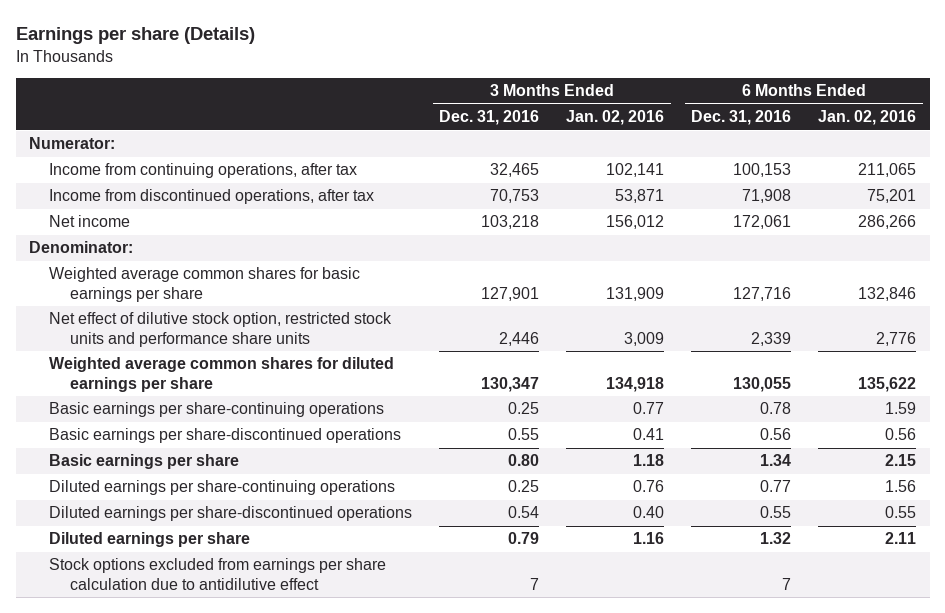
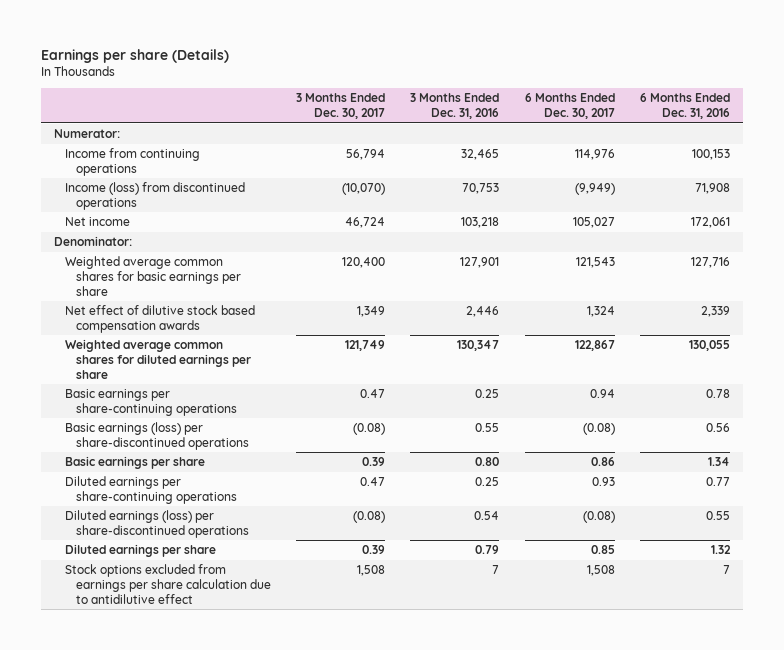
[566,110,665,126] Jan. 02, 2016 -> none
[818,110,917,126] Jan. 02, 2016 -> none
none -> [295,93,385,120] 3 Months Ended Dec. 30, 2017
none -> [524,93,615,120] 6 Months Ended Dec. 30, 2017
[49,163,358,179] Income from continuing operations, after tax -> [64,148,200,176] Income from continuing operations
[49,189,375,205] Income from discontinued operations, after tax -> [64,182,245,210] Income (loss) from discontinued operations
[49,312,393,347] Net effect of dilutive stock option, restricted stock units and performance share units -> [64,305,255,333] Net effect of dilutive stock based compensation awards
[49,428,402,444] Basic earnings per share-discontinued operations -> [64,422,249,450] Basic earnings (loss) per share-discontinued operations
[49,506,413,522] Diluted earnings per share-discontinued operations -> [64,510,249,538] Diluted earnings (loss) per share-discontinued operations

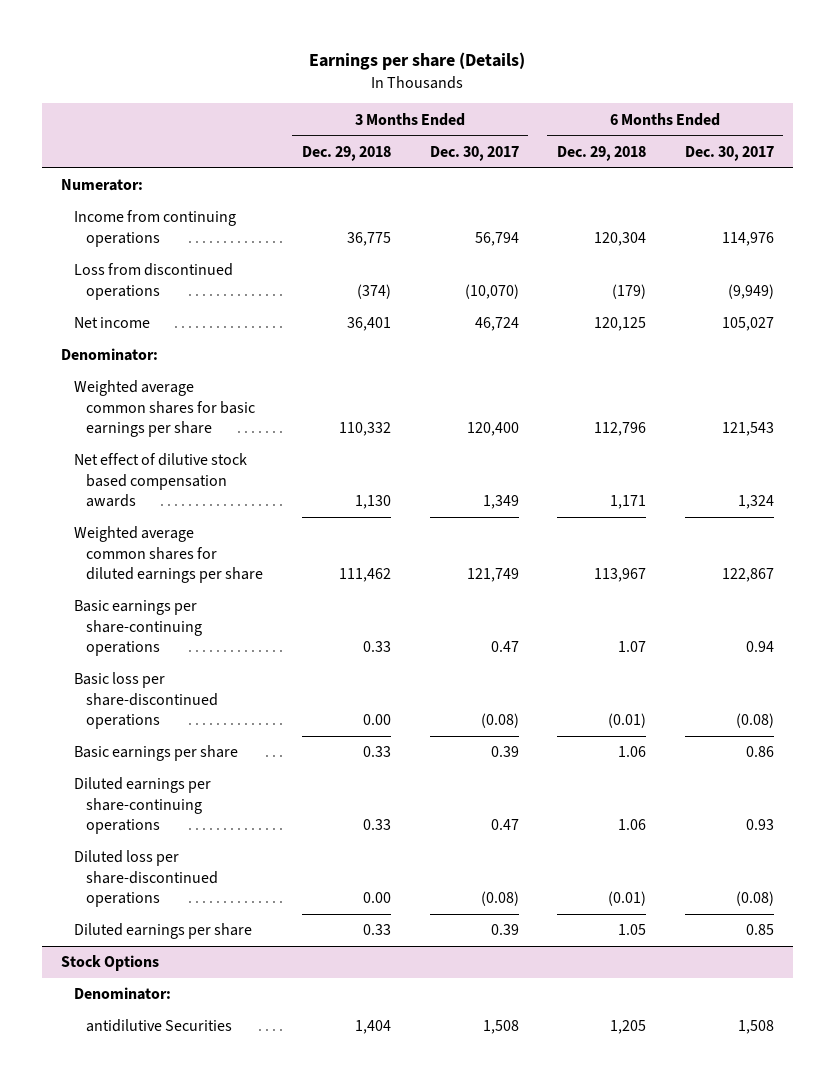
[410,93,500,120] 3 Months Ended Dec. 31, 2016 -> none
[639,93,730,120] 6 Months Ended Dec. 31, 2016 -> none
none -> [301,145,391,161] Dec. 29, 2018
none -> [557,145,647,161] Dec. 29, 2018
[64,182,245,210] Income (loss) from discontinued operations -> [73,263,233,300] Loss from discontinued operations
[64,422,249,450] Basic earnings (loss) per share-discontinued operations -> [73,672,219,730] Basic loss per share-discontinued operations
[64,510,249,538] Diluted earnings (loss) per share-discontinued operations -> [73,850,219,908] Diluted loss per share-discontinued operations
none -> [60,955,159,972] Stock Options
none -> [73,987,171,1001] Denominator:
[64,564,271,604] Stock options excluded from earnings per share calculation due to antidilutive effect -> [86,1019,233,1033] antidilutive Securities

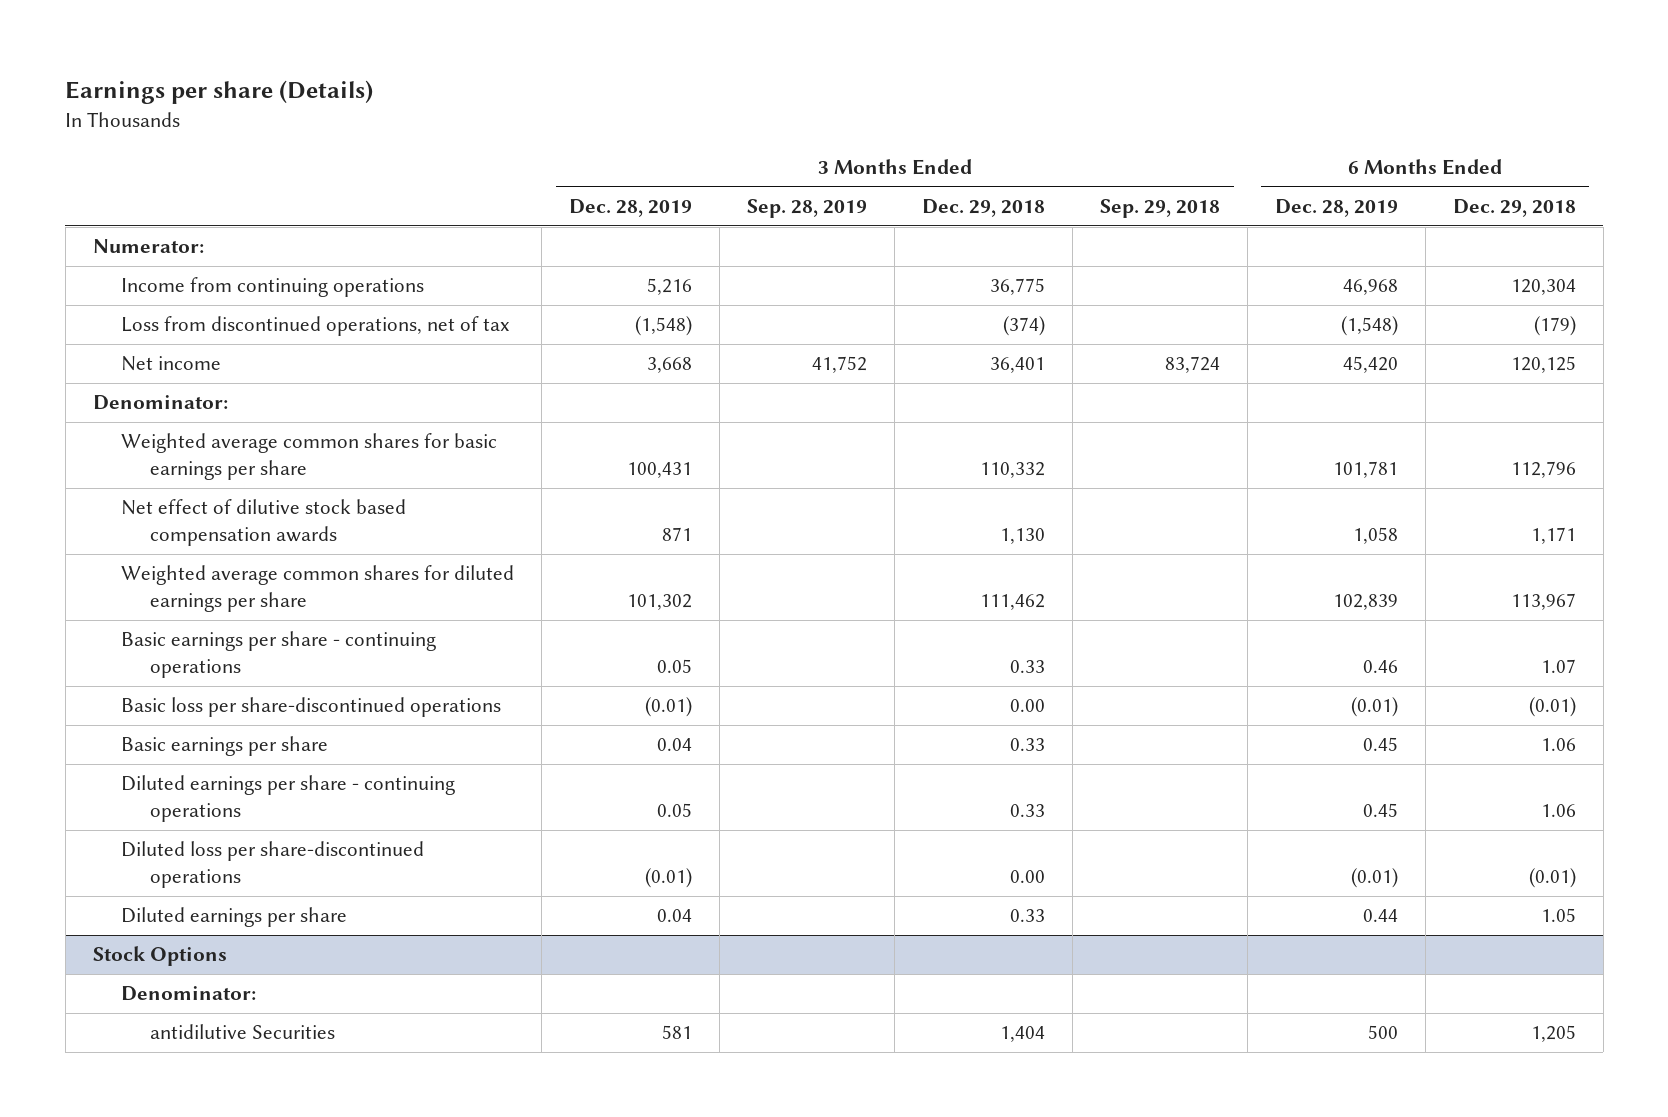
[429,145,519,161] Dec. 30, 2017 -> none
[684,145,774,161] Dec. 30, 2017 -> none
none -> [569,199,693,218] Dec. 28, 2019
none -> [747,199,868,219] Sep. 28, 2019
none -> [1099,199,1220,219] Sep. 29, 2018
none -> [1274,199,1398,218] Dec. 28, 2019
[73,263,233,300] Loss from discontinued operations -> [121,316,511,337] Loss from discontinued operations, net of tax
[73,600,203,657] Basic earnings per share-continuing operations -> [121,631,437,678] Basic earnings per share - continuing operations
[73,777,211,835] Diluted earnings per share-continuing operations -> [121,775,456,822] Diluted earnings per share - continuing operations

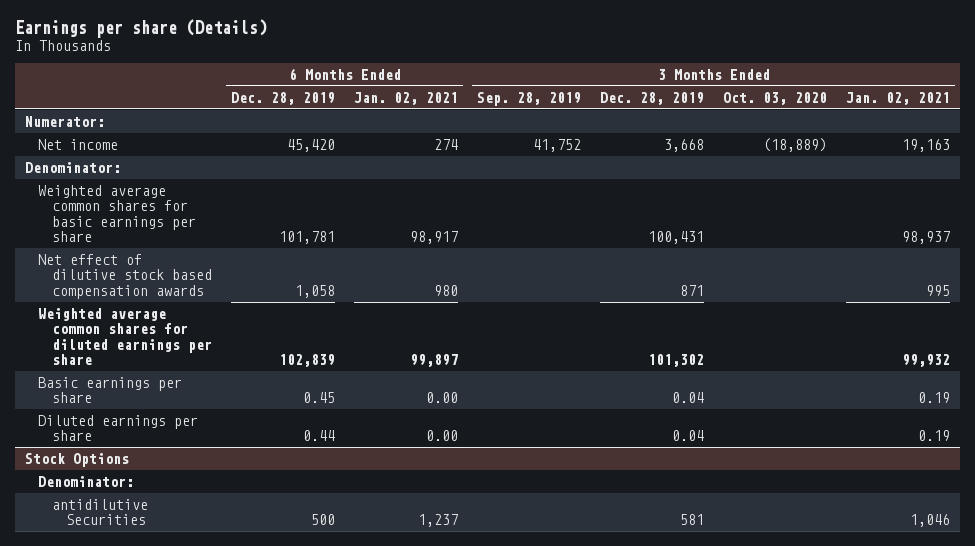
[922,199,1046,218] Dec. 29, 2018 -> none
[1099,199,1220,219] Sep. 29, 2018 -> none
[1452,199,1576,218] Dec. 29, 2018 -> none
none -> [354,91,459,105] Jan. 02, 2021
none -> [723,91,828,105] Oct. 03, 2020
none -> [846,91,951,105] Jan. 02, 2021
[121,277,425,298] Income from continuing operations -> none
[121,316,511,337] Loss from discontinued operations, net of tax -> none
[121,631,437,678] Basic earnings per share - continuing operations -> none
[121,697,502,718] Basic loss per share-discontinued operations -> none
[121,775,456,822] Diluted earnings per share - continuing operations -> none
[121,841,425,888] Diluted loss per share-discontinued operations -> none

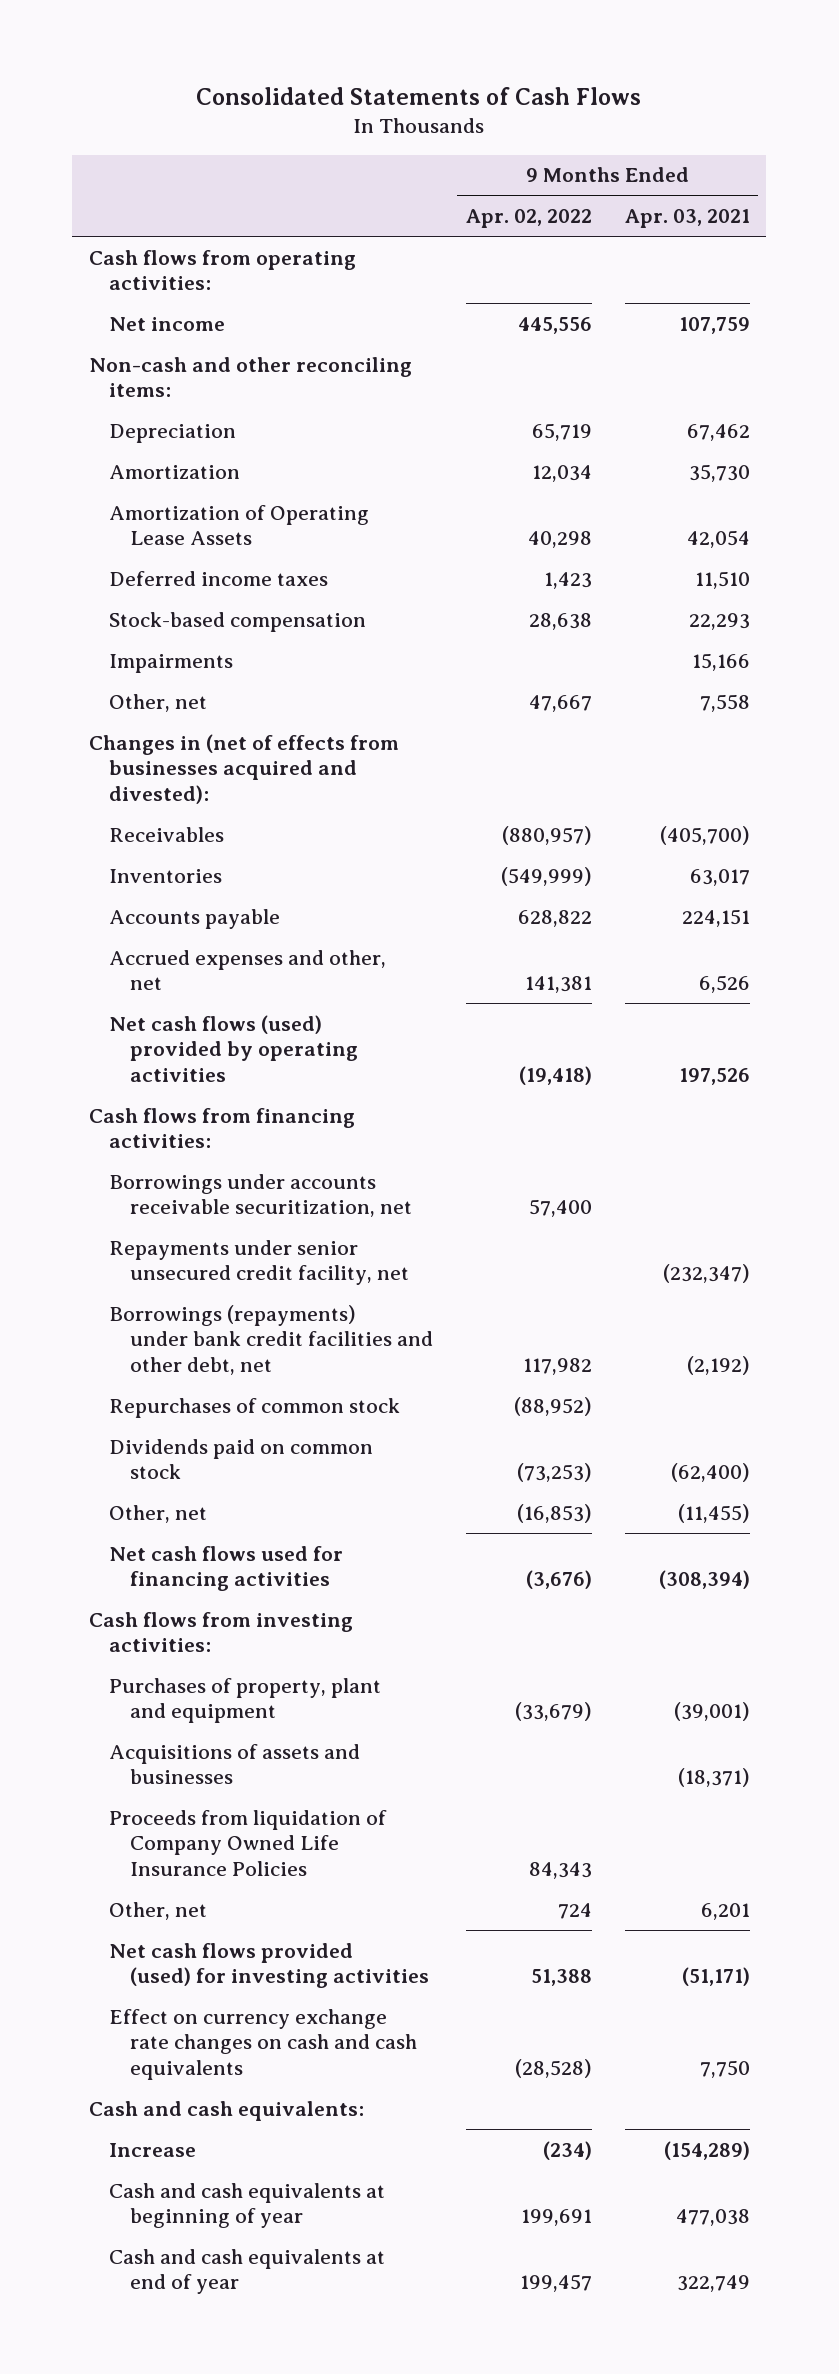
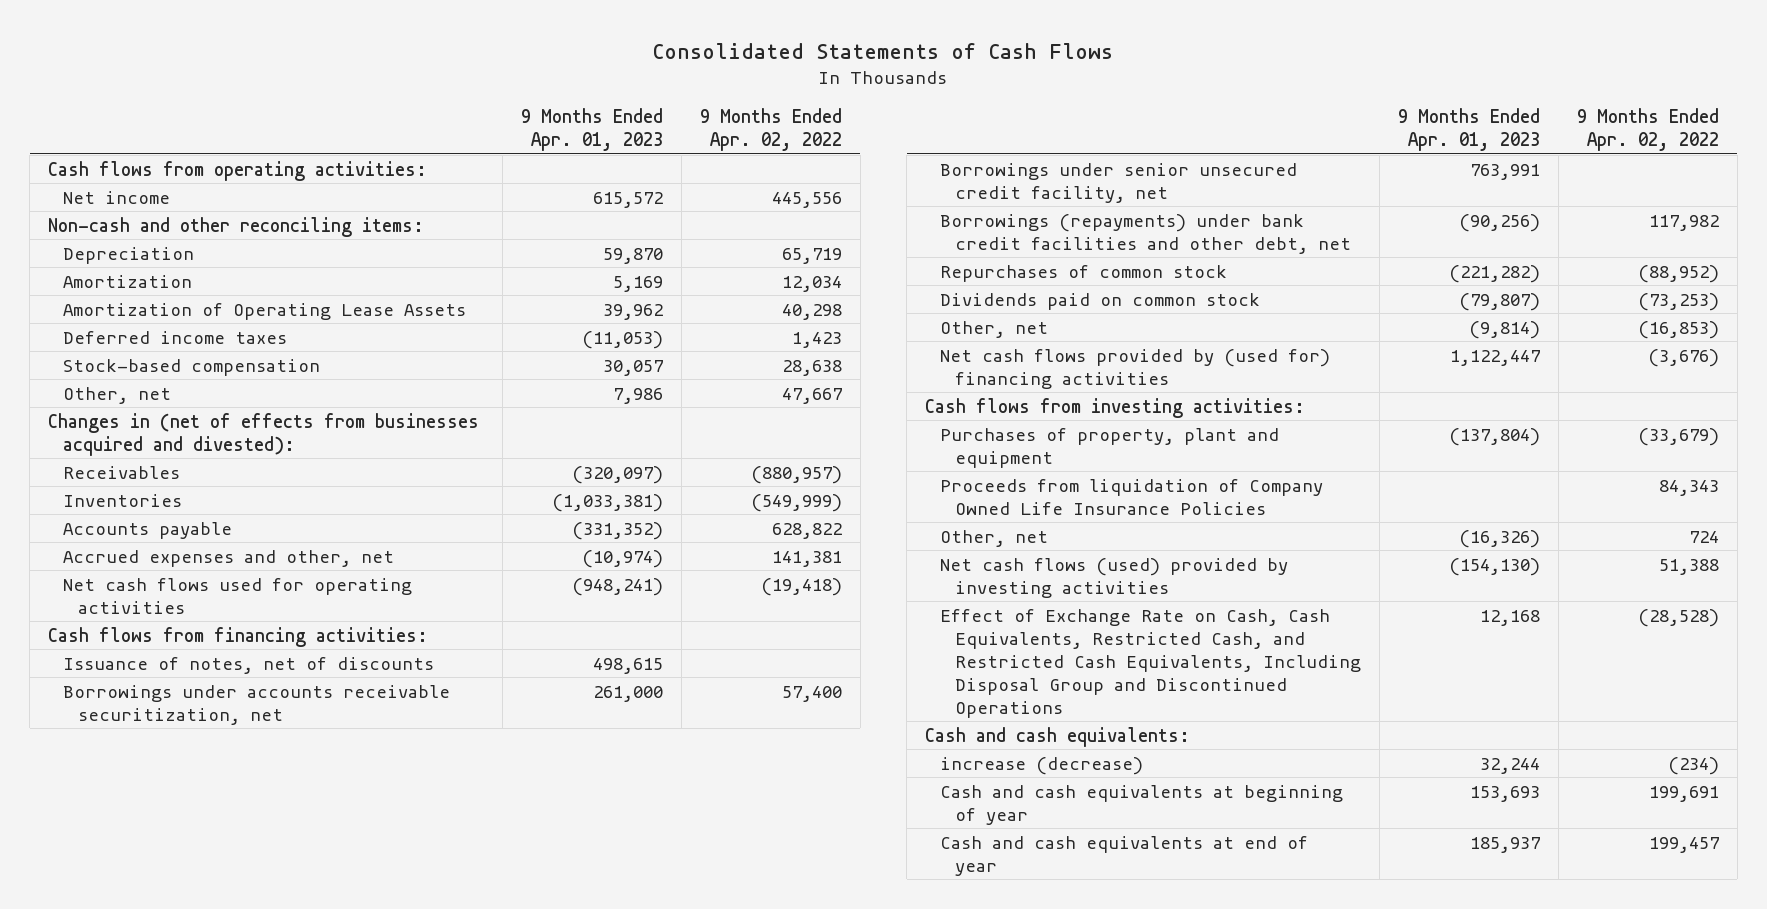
[624,209,750,229] Apr. 03, 2021 -> none
none -> [521,107,664,151] 9 Months Ended Apr. 01, 2023
[109,653,234,673] Impairments -> none
[109,1014,358,1082] Net cash flows (used) provided by operating activities -> [63,577,413,614] Net cash flows used for operating activities
none -> [63,656,435,674] Issuance of notes, net of discounts
[109,1239,409,1286] Repayments under senior unsecured credit facility, net -> [940,162,1298,203] Borrowings under senior unsecured credit facility, net
[109,1545,344,1592] Net cash flows used for financing activities -> [940,348,1331,389] Net cash flows provided by (used for) financing activities
[109,1743,361,1785] Acquisitions of assets and businesses -> none
[109,1942,429,1989] Net cash flows provided (used) for investing activities -> [940,557,1289,598] Net cash flows (used) provided by investing activities
[109,2008,417,2080] Effect on currency exchange rate changes on cash and cash equivalents -> [940,608,1362,718] Effect of Exchange Rate on Cash, Cash Equivalents, Restricted Cash, and Restricted Cash Equivalents, Including Disposal Group and Discontinued Operations
[109,2142,197,2157] Increase -> [940,756,1144,775] increase (decrease)

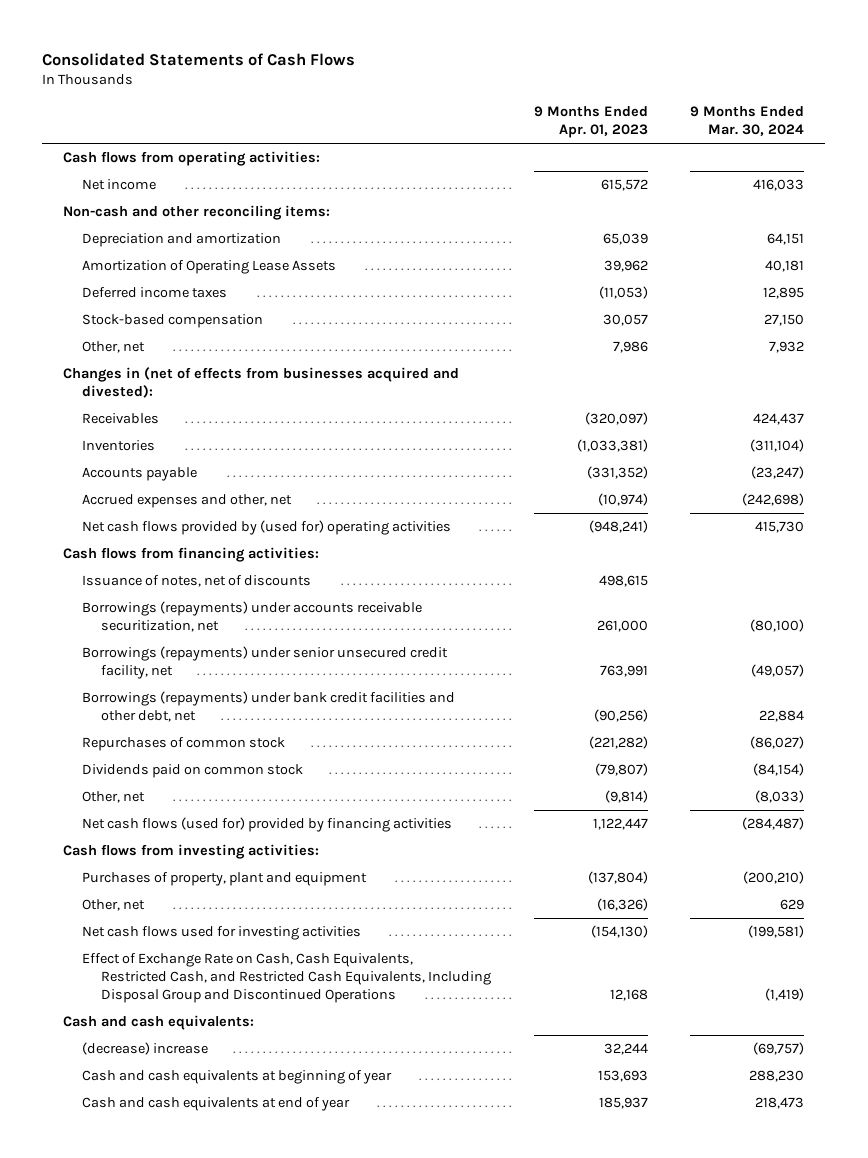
[699,107,842,151] 9 Months Ended Apr. 02, 2022 -> none
none -> [690,106,805,137] 9 Months Ended Mar. 30, 2024
[63,246,195,264] Depreciation -> none
[63,274,193,288] Amortization -> none
none -> [82,232,282,247] Depreciation and amortization
[63,577,413,614] Net cash flows used for operating activities -> [82,519,452,535] Net cash flows provided by (used for) operating activities
[63,684,451,725] Borrowings under accounts receivable securitization, net -> [82,600,423,632] Borrowings (repayments) under accounts receivable securitization, net
[940,162,1298,203] Borrowings under senior unsecured credit facility, net -> [82,645,449,679] Borrowings (repayments) under senior unsecured credit facility, net
[940,348,1331,389] Net cash flows provided by (used for) financing activities -> [82,816,453,832] Net cash flows (used for) provided by financing activities
[940,478,1324,515] Proceeds from liquidation of Company Owned Life Insurance Policies -> none
[940,557,1289,598] Net cash flows (used) provided by investing activities -> [82,925,362,940] Net cash flows used for investing activities
[940,756,1144,775] increase (decrease) -> [82,1041,209,1055] (decrease) increase

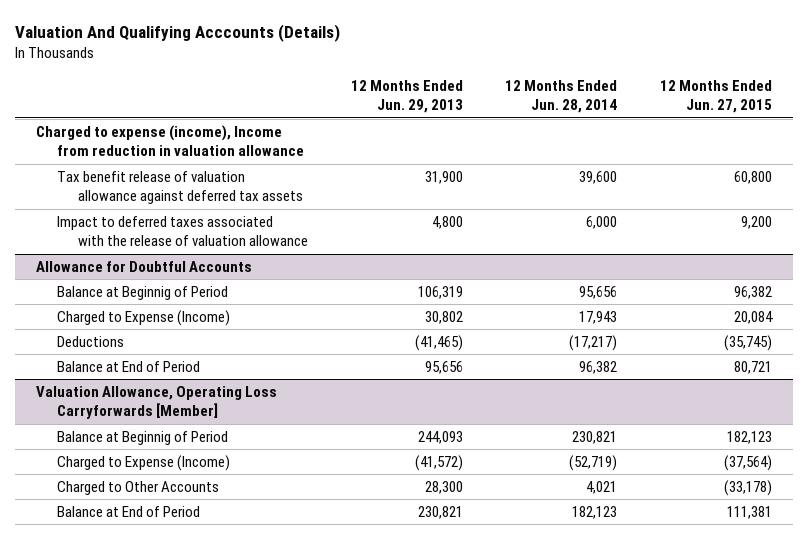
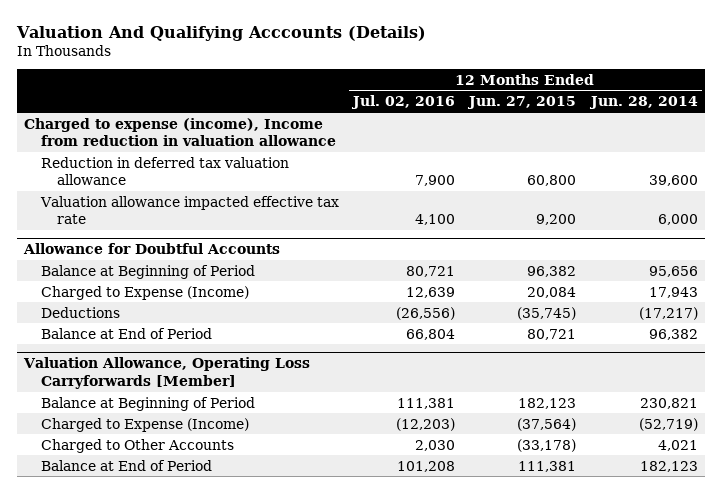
[350,80,463,114] 12 Months Ended Jun. 29, 2013 -> none
none -> [351,95,456,110] Jul. 02, 2016
[57,170,304,205] Tax benefit release of valuation allowance against deferred tax assets -> [40,156,289,186] Reduction in deferred tax valuation allowance
[57,215,309,247] Impact to deferred taxes associated with the release of valuation allowance -> [39,195,339,225] Valuation allowance impacted effective tax rate
[57,285,229,300] Balance at Beginnig of Period -> [40,264,255,279] Balance at Beginning of Period
[57,430,229,445] Balance at Beginnig of Period -> [40,396,255,411] Balance at Beginning of Period

